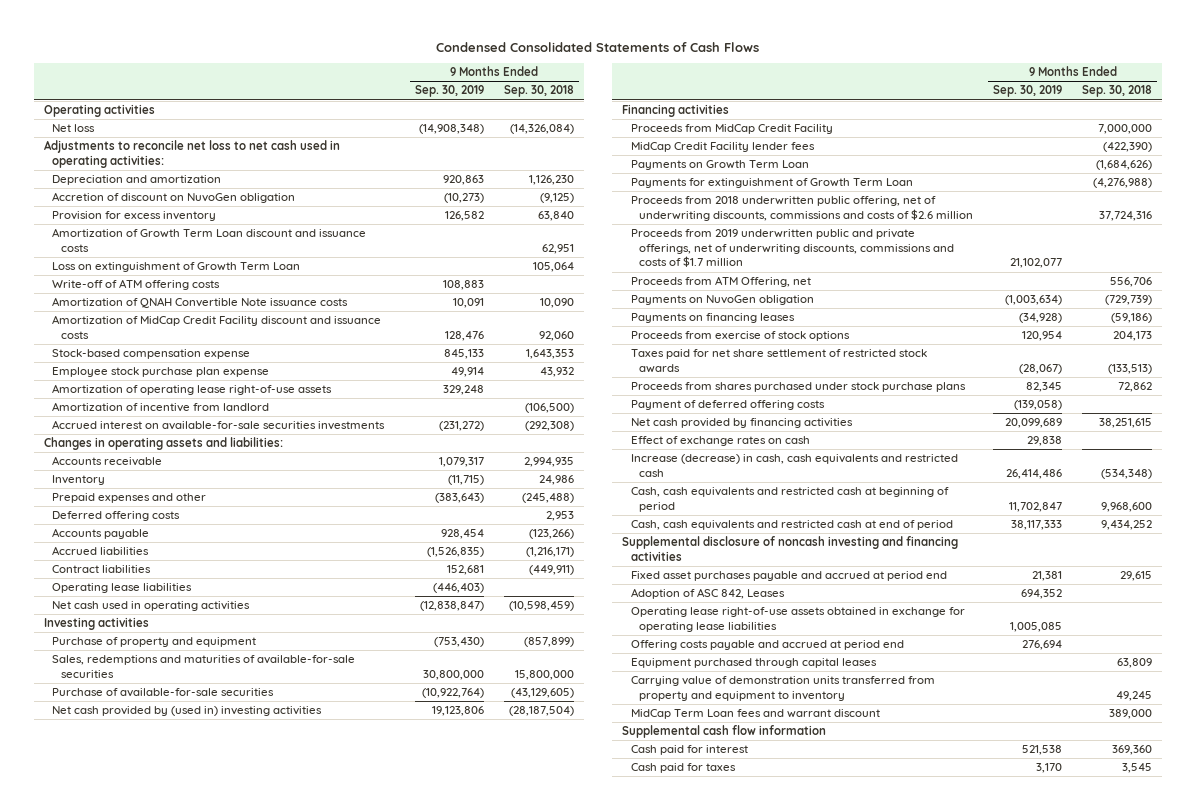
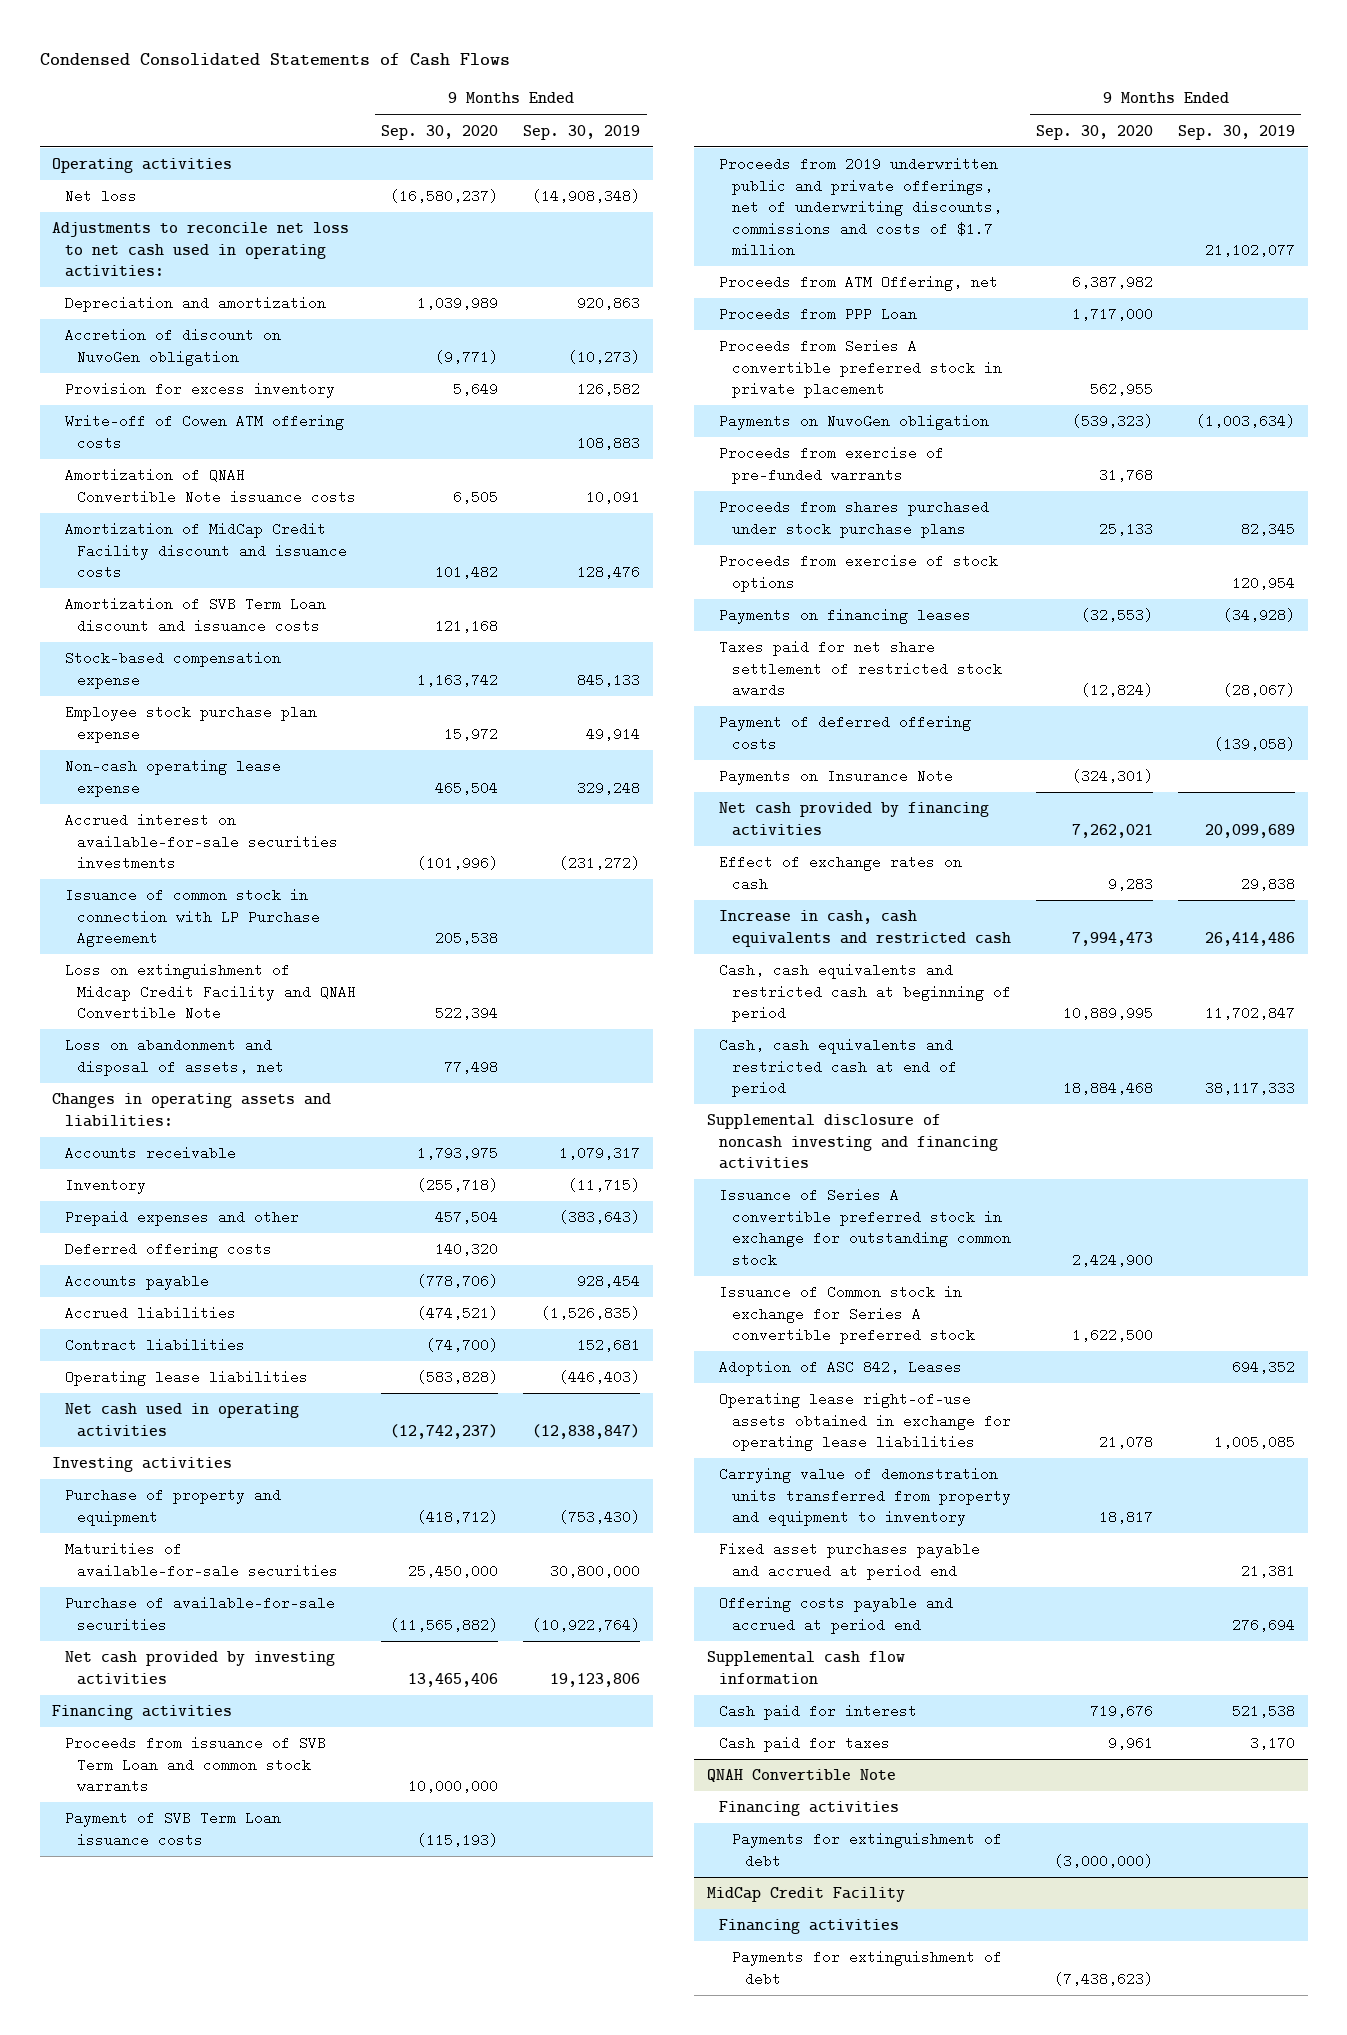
[503,85,574,98] Sep. 30, 2018 -> none
none -> [381,124,499,140] Sep. 30, 2020
[52,228,367,252] Amortization of Growth Term Loan discount and issuance costs -> none
[52,262,301,273] Loss on extinguishment of Growth Term Loan -> none
[52,279,221,291] Write-off of ATM offering costs -> [64,414,344,450] Write-off of Cowen ATM offering costs
none -> [64,597,326,633] Amortization of SVB Term Loan discount and issuance costs
[52,402,270,413] Amortization of incentive from landlord -> none
[52,384,333,396] Amortization of operating lease right-of-use assets -> [64,759,281,797] Non-cash operating lease expense
none -> [64,888,321,948] Issuance of common stock in connection with LP Purchase Agreement
none -> [64,963,357,1021] Loss on extinguishment of Midcap Credit Facility and QNAH Convertible Note
none -> [64,1038,285,1076] Loss on abandonment and disposal of assets, net
[52,655,356,678] Sales, redemptions and maturities of available-for-sale securities -> [64,1542,339,1578] Maturities of available-for-sale securities
[52,706,323,717] Net cash provided by (used in) investing activities -> [64,1651,335,1685] Net cash provided by investing activities
[630,124,833,135] Proceeds from MidCap Credit Facility -> none
[630,142,815,153] MidCap Credit Facility lender fees -> none
[630,160,809,171] Payments on Growth Term Loan -> none
[630,178,913,189] Payments for extinguishment of Growth Term Loan -> none
[630,196,974,221] Proceeds from 2018 underwritten public offering, net of underwriting discounts, commissions and costs of $2.6 million -> none
none -> [64,1736,326,1794] Proceeds from issuance of SVB Term Loan and common stock warrants
none -> [64,1811,281,1847] Payment of SVB Term Loan issuance costs
none -> [719,307,918,322] Proceeds from PPP Loan
none -> [719,339,1003,399] Proceeds from Series A convertible preferred stock in private placement
none -> [719,446,945,484] Proceeds from exercise of pre-funded warrants
[630,382,966,393] Proceeds from shares purchased under stock purchase plans -> [719,500,990,538] Proceeds from shares purchased under stock purchase plans
[630,313,795,324] Payments on financing leases -> [719,608,972,625] Payments on financing leases
none -> [719,769,954,786] Payments on Insurance Note
[630,454,958,477] Increase (decrease) in cash, cash equivalents and restricted cash -> [719,910,1012,947] Increase in cash, cash equivalents and restricted cash
none -> [719,1188,1012,1267] Issuance of Series A convertible preferred stock in exchange for outstanding common stock
none -> [719,1285,976,1345] Issuance of Common stock in exchange for Series A convertible preferred stock
[630,658,877,669] Equipment purchased through capital leases -> none
[630,709,880,720] MidCap Term Loan fees and warrant discount -> none
[630,571,947,582] Fixed asset purchases payable and accrued at period end -> [719,1542,981,1580] Fixed asset purchases payable and accrued at period end
[630,640,904,651] Offering costs payable and accrued at period end -> [719,1596,954,1634] Offering costs payable and accrued at period end
none -> [706,1769,896,1783] QNAH Convertible Note
none -> [719,1801,900,1817] Financing activities
none -> [732,1832,1003,1868] Payments for extinguishment of debt
none -> [706,1887,905,1903] MidCap Credit Facility
none -> [719,1919,900,1935] Financing activities
none -> [732,1950,1003,1986] Payments for extinguishment of debt

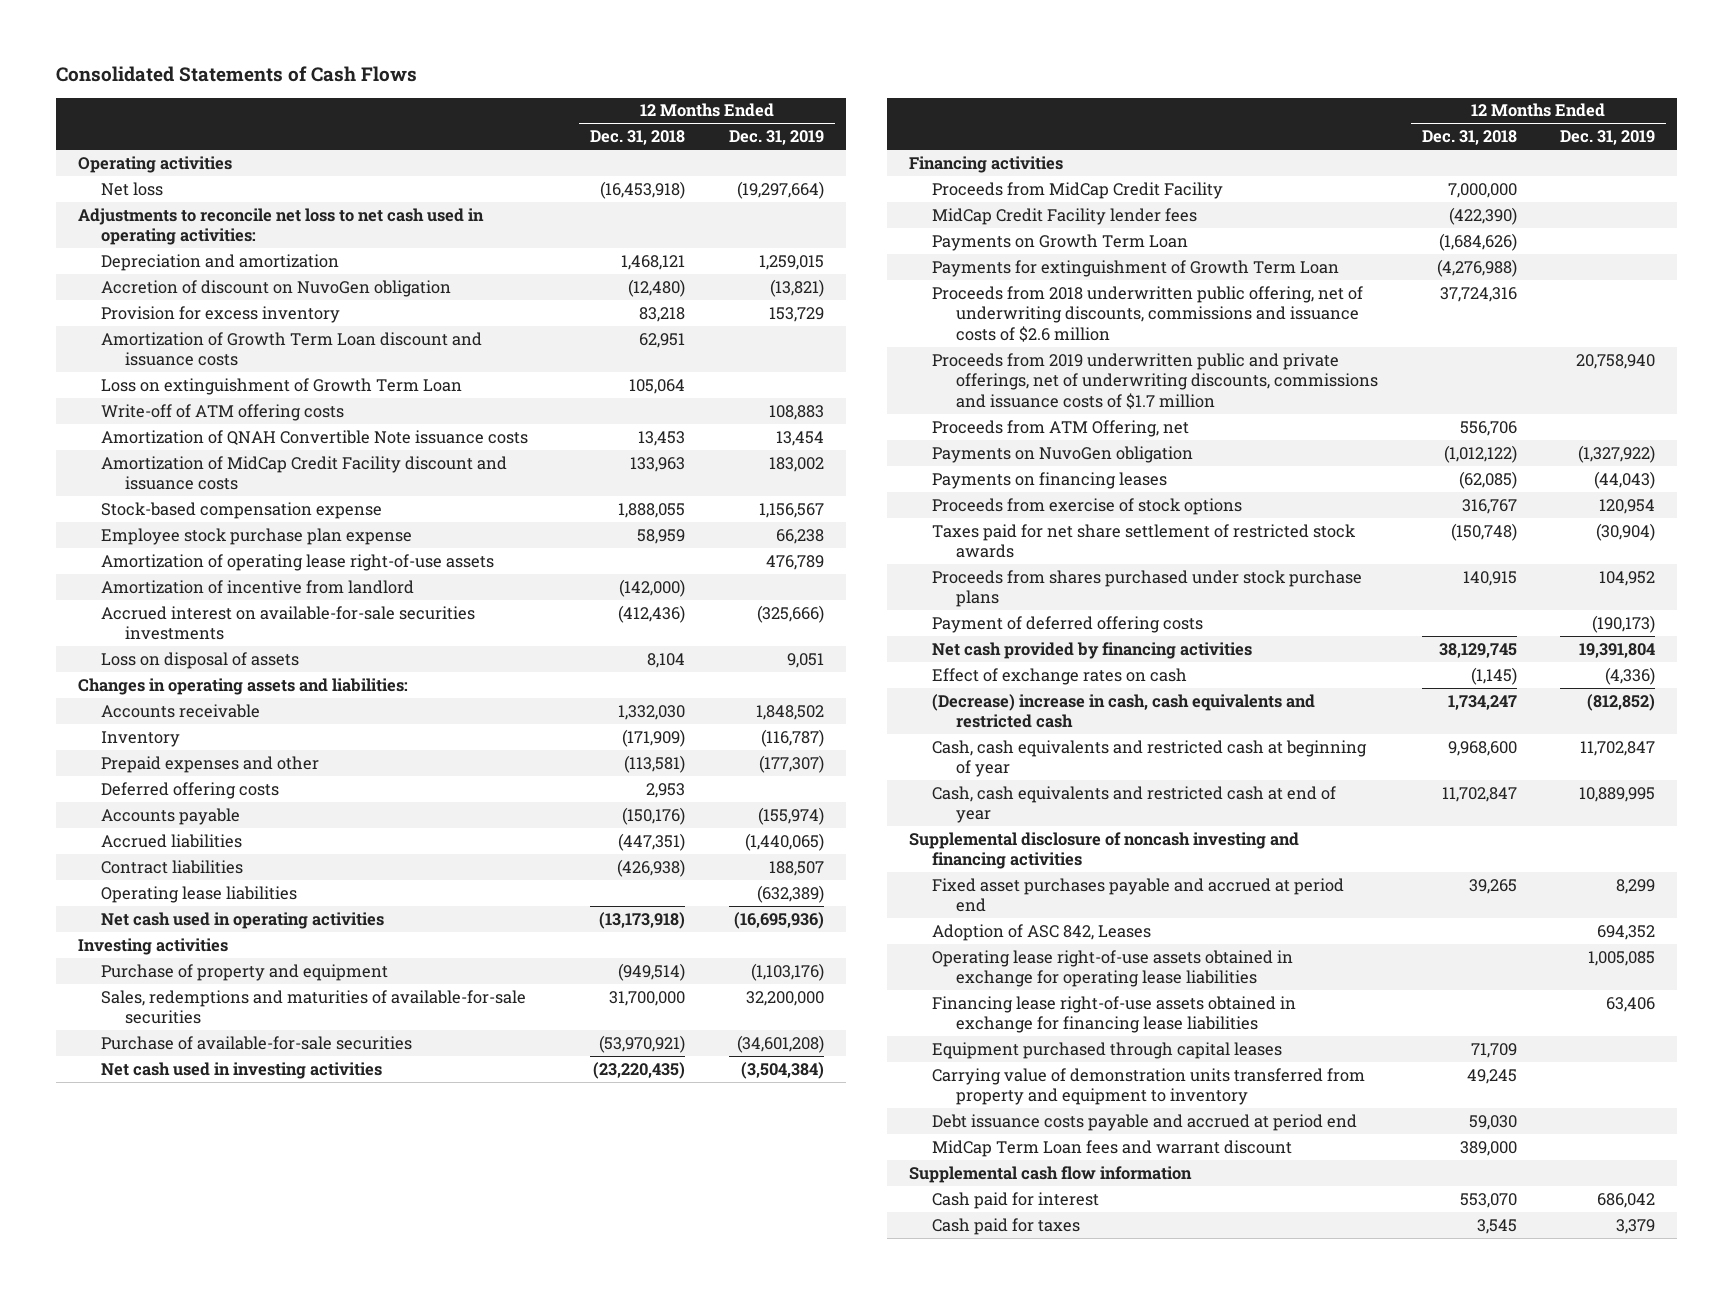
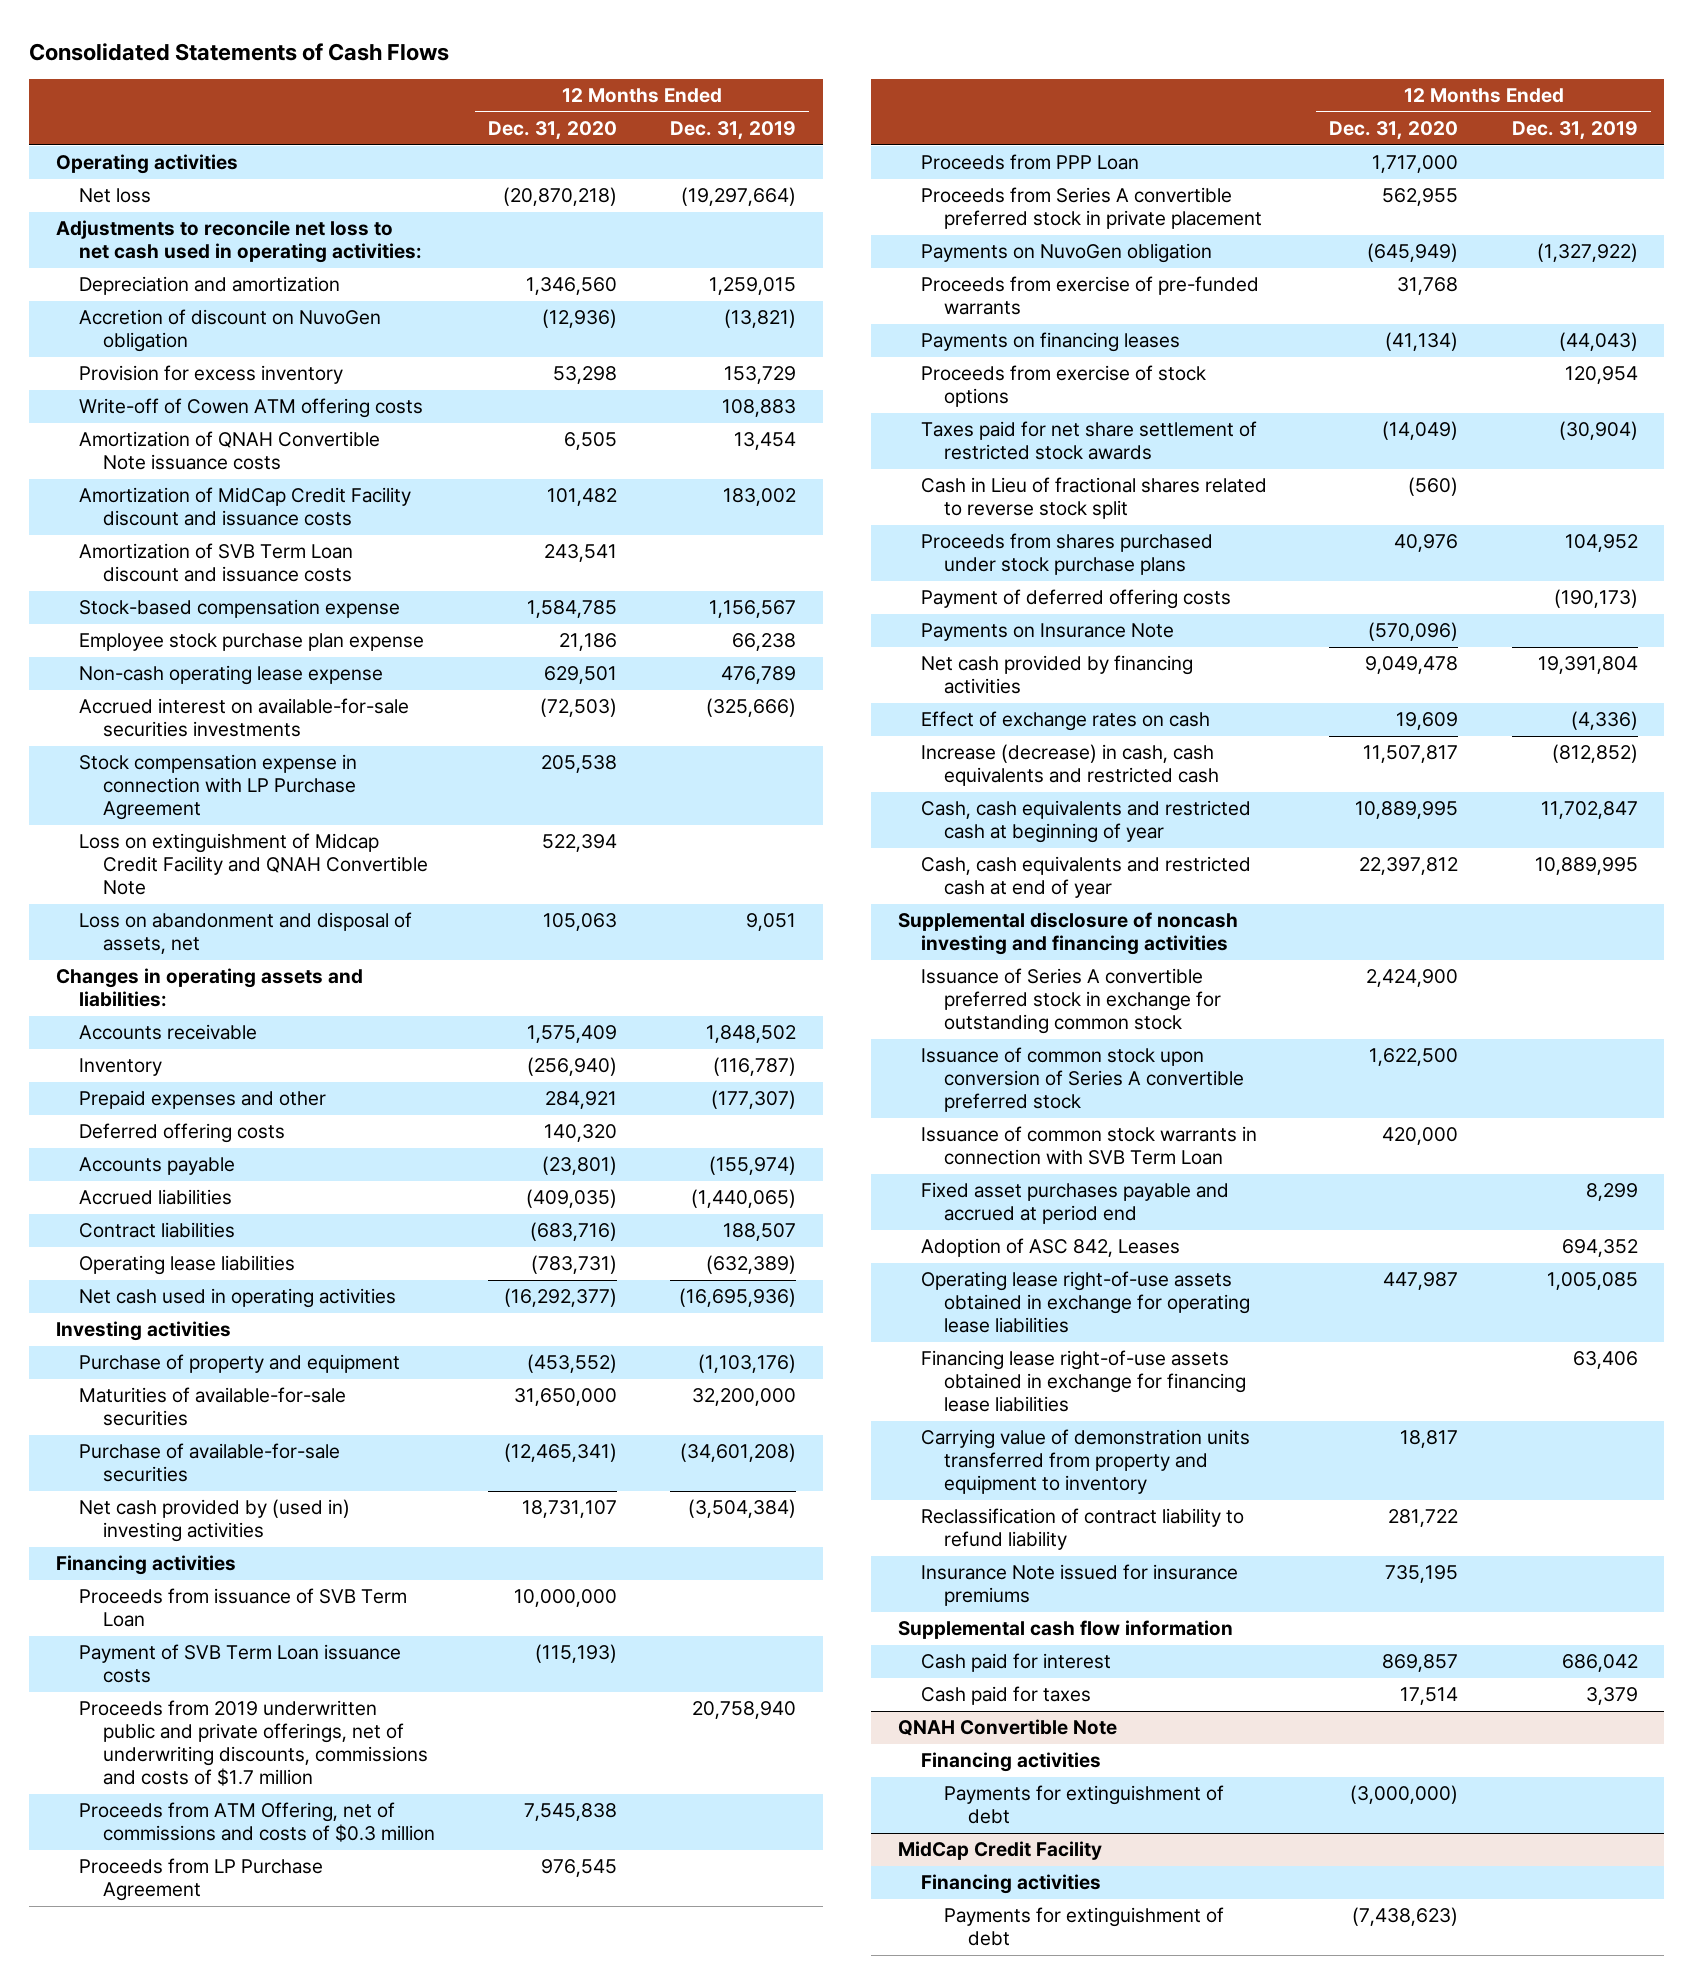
[590,130,686,146] Dec. 31, 2018 -> none
none -> [487,121,617,141] Dec. 31, 2020
[101,331,483,367] Amortization of Growth Term Loan discount and issuance costs -> none
[101,377,463,395] Loss on extinguishment of Growth Term Loan -> none
[101,403,345,421] Write-off of ATM offering costs -> [79,398,424,419] Write-off of Cowen ATM offering costs
none -> [79,543,354,583] Amortization of SVB Term Loan discount and issuance costs
[101,579,415,594] Amortization of incentive from landlord -> none
[101,553,495,571] Amortization of operating lease right-of-use assets -> [79,665,384,686] Non-cash operating lease expense
none -> [79,754,358,821] Stock compensation expense in connection with LP Purchase Agreement
none -> [79,833,428,896] Loss on extinguishment of Midcap Credit Facility and QNAH Convertible Note
[101,651,300,669] Loss on disposal of assets -> [79,912,413,955] Loss on abandonment and disposal of assets, net
[101,989,527,1025] Sales, redemptions and maturities of available-for-sale securities -> [79,1387,347,1427] Maturities of available-for-sale securities
[101,1061,383,1079] Net cash used in investing activities -> [79,1499,351,1543] Net cash provided by (used in) investing activities
[932,181,1224,199] Proceeds from MidCap Credit Facility -> none
[932,207,1198,225] MidCap Credit Facility lender fees -> none
[932,233,1189,251] Payments on Growth Term Loan -> none
[932,259,1340,277] Payments for extinguishment of Growth Term Loan -> none
[932,285,1364,342] Proceeds from 2018 underwritten public offering, net of underwriting discounts, commissions and issuance costs of $2.6 million -> none
none -> [79,1588,408,1628] Proceeds from issuance of SVB Term Loan
none -> [79,1644,402,1684] Payment of SVB Term Loan issuance costs
[932,352,1378,409] Proceeds from 2019 underwritten public and private offerings, net of underwriting discounts, commissions and issuance costs of $1.7 million -> [79,1700,428,1787] Proceeds from 2019 underwritten public and private offerings, net of underwriting discounts, commissions and costs of $1.7 million
[932,419,1190,437] Proceeds from ATM Offering, net -> [79,1802,435,1843] Proceeds from ATM Offering, net of commissions and costs of $0.3 million
none -> [79,1858,324,1902] Proceeds from LP Purchase Agreement
none -> [920,154,1139,171] Proceeds from PPP Loan
none -> [920,187,1263,230] Proceeds from Series A convertible preferred stock in private placement
none -> [920,276,1259,316] Proceeds from exercise of pre-funded warrants
none -> [920,477,1267,520] Cash in Lieu of fractional shares related to reverse stock split
none -> [920,623,1174,642] Payments on Insurance Note
[932,693,1316,729] (Decrease) increase in cash, cash equivalents and restricted cash -> [920,744,1220,787] Increase (decrease) in cash, cash equivalents and restricted cash
none -> [920,968,1222,1035] Issuance of Series A convertible preferred stock in exchange for outstanding common stock
none -> [920,1047,1245,1113] Issuance of common stock upon conversion of Series A convertible preferred stock
none -> [920,1126,1257,1166] Issuance of common stock warrants in connection with SVB Term Loan
[932,1041,1283,1059] Equipment purchased through capital leases -> none
[932,1113,1358,1131] Debt issuance costs payable and accrued at period end -> none
[932,1139,1293,1157] MidCap Term Loan fees and warrant discount -> none
none -> [920,1508,1244,1551] Reclassification of contract liability to refund liability
none -> [920,1564,1238,1607] Insurance Note issued for insurance premiums
none -> [897,1719,1117,1737] QNAH Convertible Note
none -> [920,1752,1101,1773] Financing activities
none -> [944,1785,1225,1825] Payments for extinguishment of debt
none -> [897,1841,1102,1861] MidCap Credit Facility
none -> [920,1874,1101,1895] Financing activities
none -> [944,1907,1225,1947] Payments for extinguishment of debt

